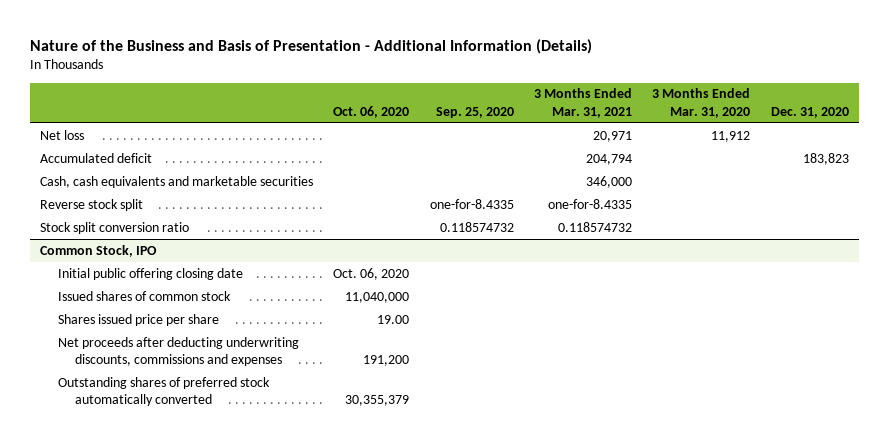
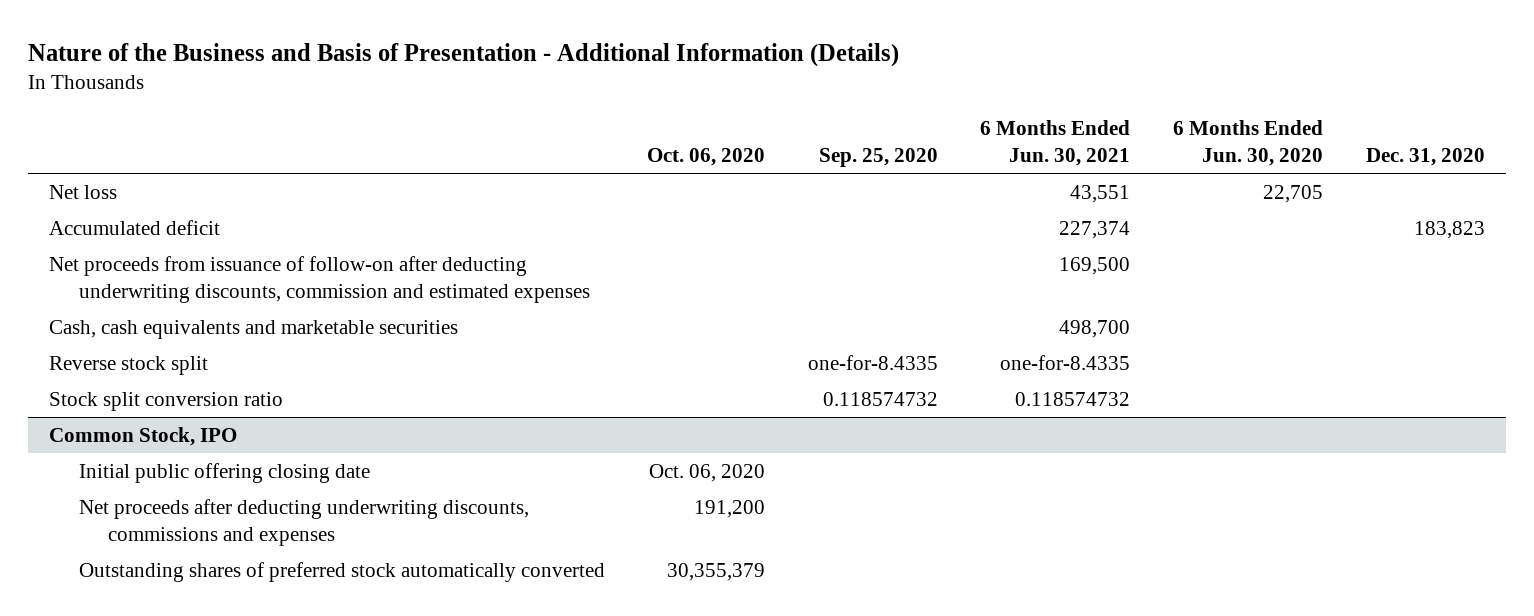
[534,88,633,118] 3 Months Ended Mar. 31, 2021 -> none
[652,88,751,118] 3 Months Ended Mar. 31, 2020 -> none
none -> [980,120,1131,167] 6 Months Ended Jun. 30, 2021
none -> [1173,120,1324,167] 6 Months Ended Jun. 30, 2020
none -> [49,255,590,303] Net proceeds from issuance of follow-on after deducting underwriting discounts, commission and estimated expenses
[57,290,231,301] Issued shares of common stock -> none
[57,313,219,326] Shares issued price per share -> none

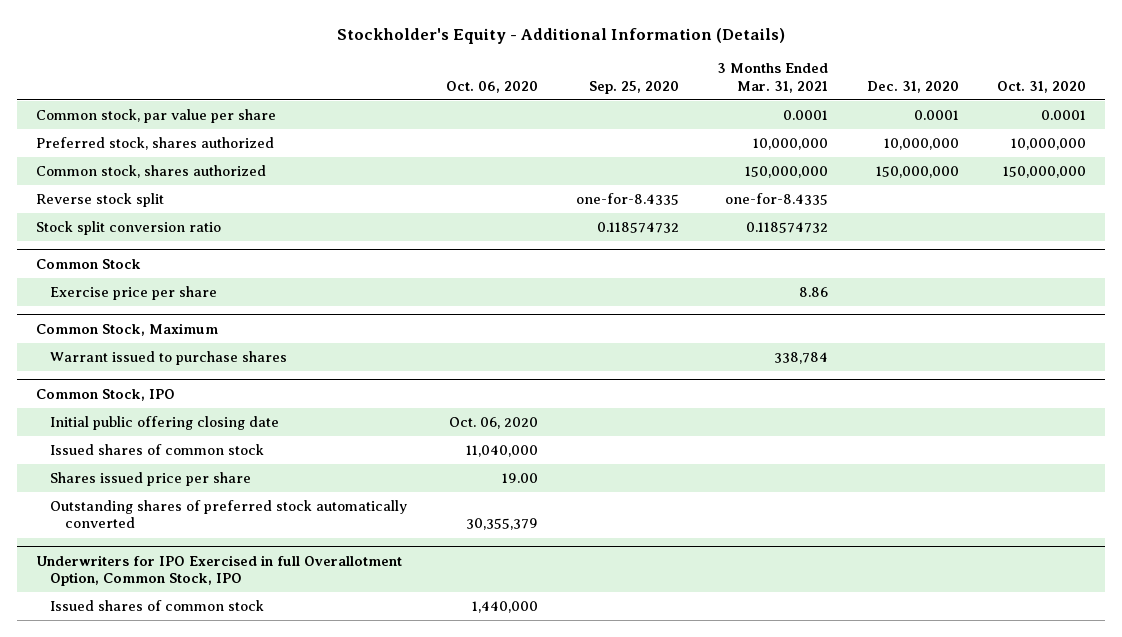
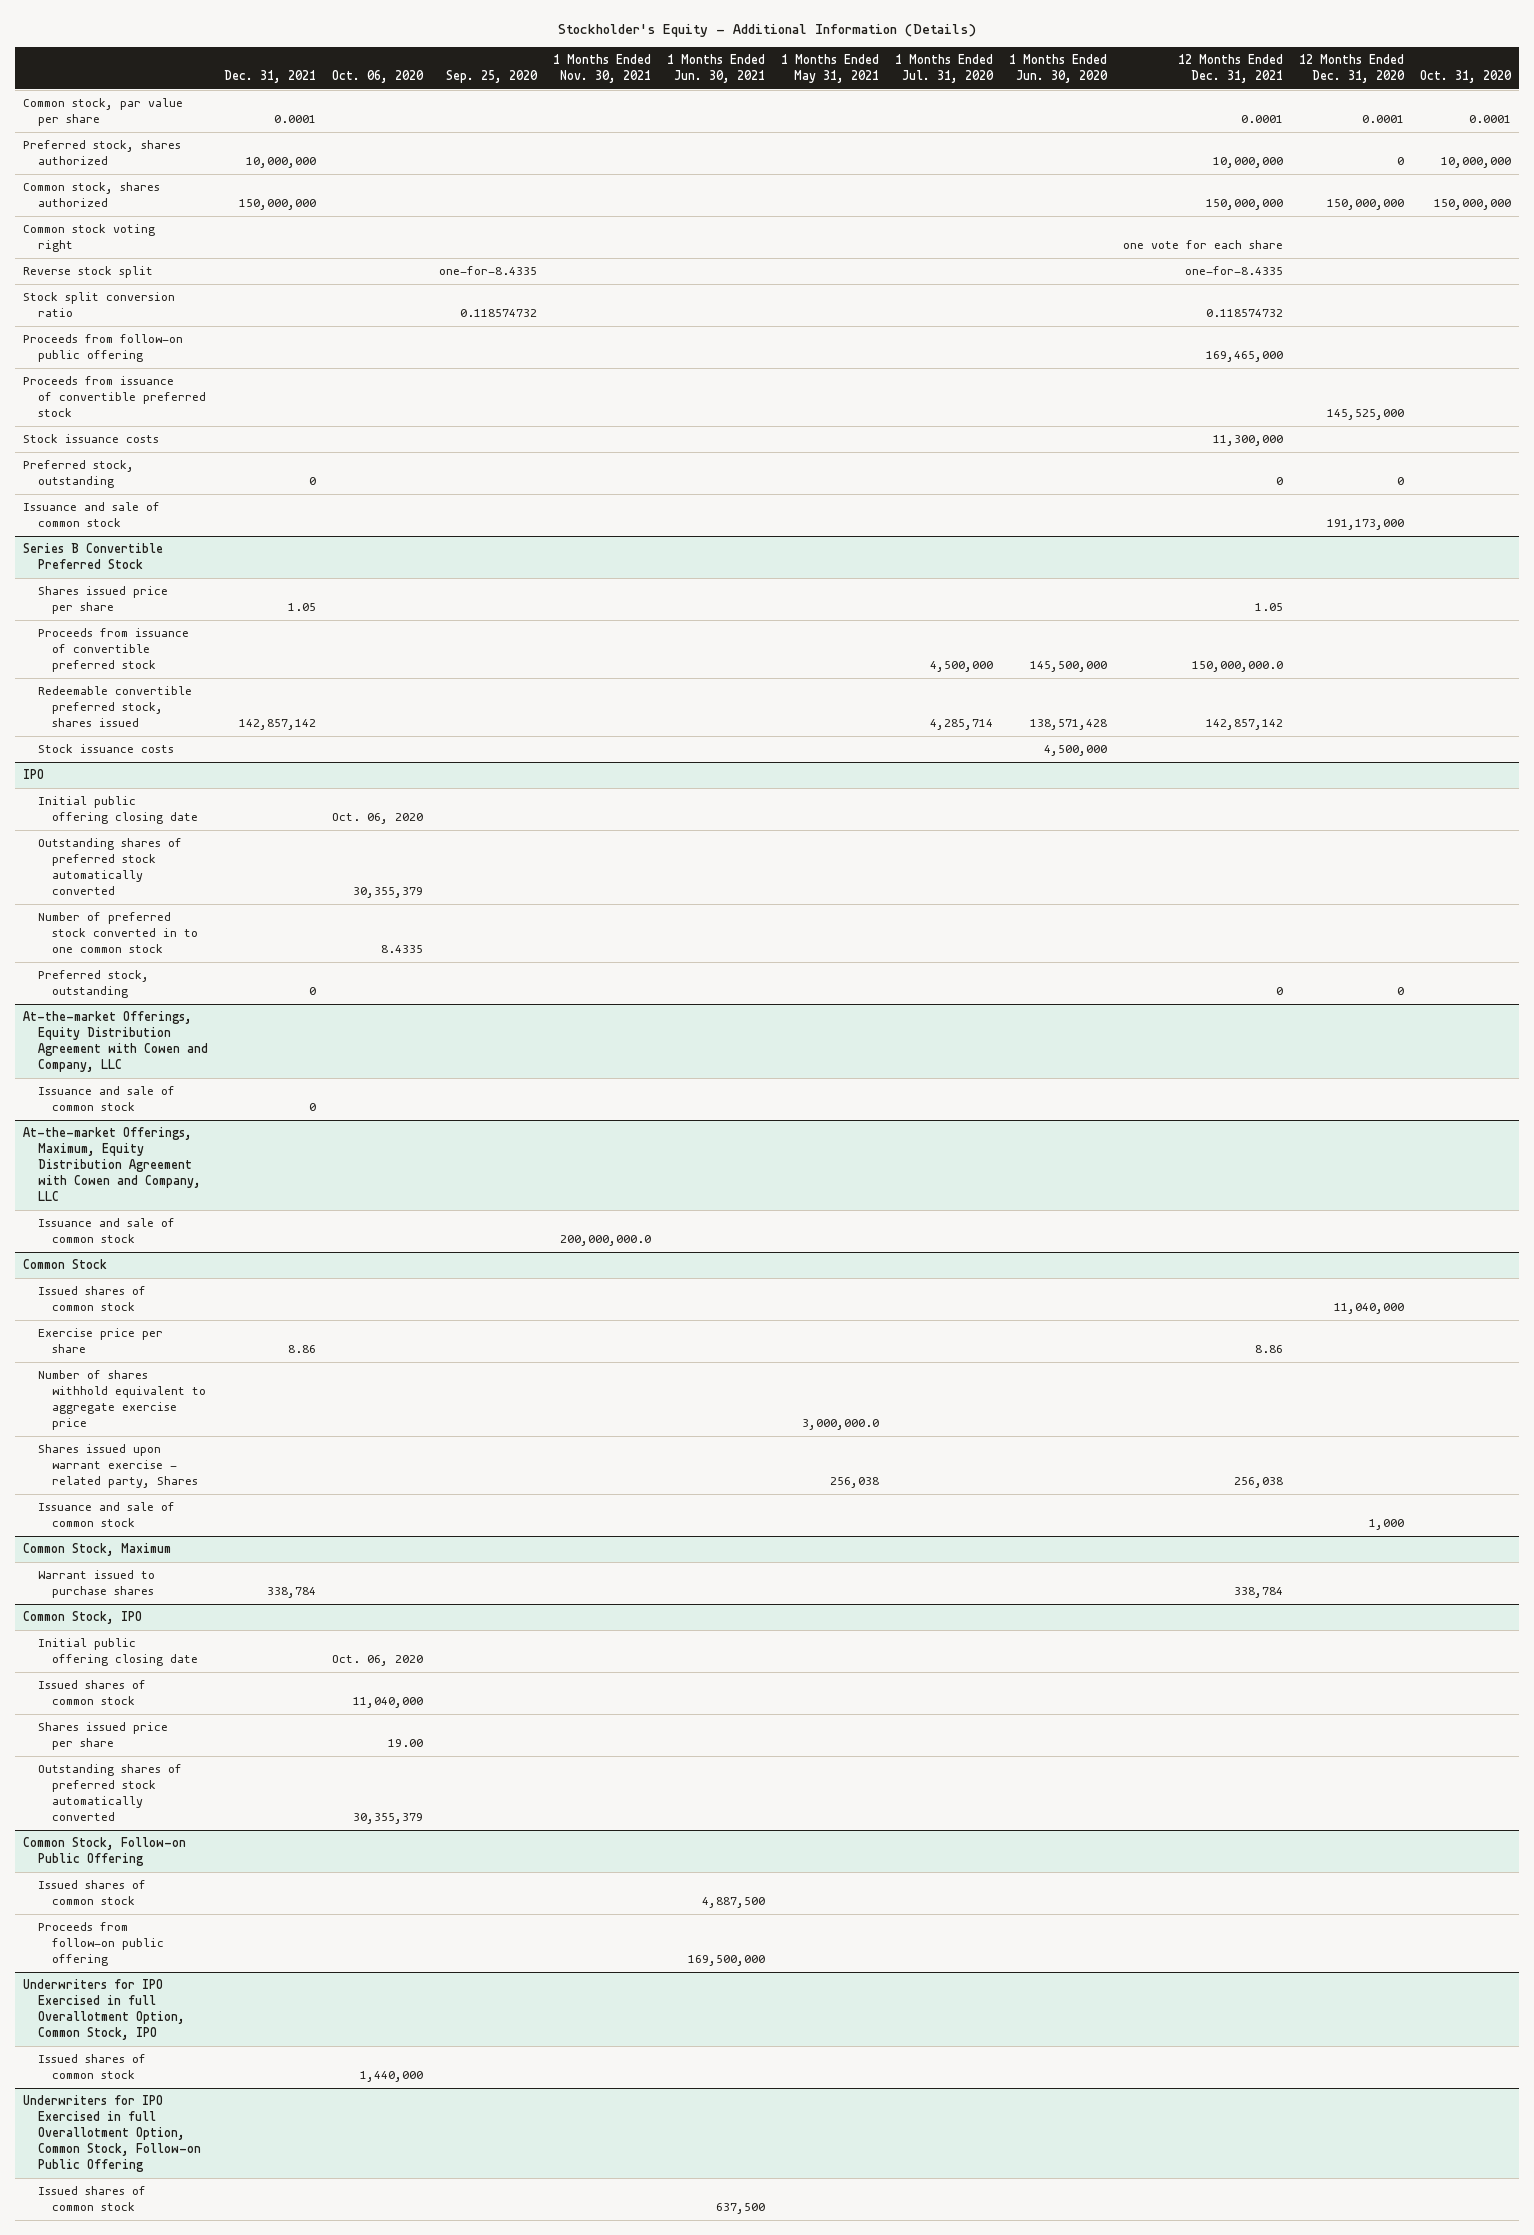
[717,63,829,93] 3 Months Ended Mar. 31, 2021 -> none
[866,80,959,93] Dec. 31, 2020 -> none
none -> [223,69,316,83] Dec. 31, 2021
none -> [552,53,651,83] 1 Months Ended Nov. 30, 2021
none -> [666,53,765,83] 1 Months Ended Jun. 30, 2021
none -> [780,53,879,83] 1 Months Ended May 31, 2021
none -> [895,53,995,83] 1 Months Ended Jul. 31, 2020
none -> [1009,53,1109,83] 1 Months Ended Jun. 30, 2020
none -> [1178,53,1284,83] 12 Months Ended Dec. 31, 2021
none -> [1299,53,1406,83] 12 Months Ended Dec. 31, 2020
none -> [23,224,156,253] Common stock voting right
none -> [23,334,184,363] Proceeds from follow-on public offering
none -> [23,376,206,418] Proceeds from issuance of convertible preferred stock
none -> [23,434,160,444] Stock issuance costs
none -> [23,460,135,489] Preferred stock, outstanding
none -> [23,502,161,528] Issuance and sale of common stock
none -> [23,543,164,570] Series B Convertible Preferred Stock
none -> [37,586,168,615] Shares issued price per share
none -> [37,628,189,673] Proceeds from issuance of convertible preferred stock
none -> [37,686,192,728] Redeemable convertible preferred stock, shares issued
none -> [37,744,174,754] Stock issuance costs
none -> [23,769,45,780] IPO
none -> [37,796,199,825] Initial public offering closing date
none -> [37,838,182,896] Outstanding shares of preferred stock automatically converted
none -> [37,912,199,954] Number of preferred stock converted in to one common stock
none -> [37,970,149,999] Preferred stock, outstanding
none -> [23,1011,208,1073] At-the-market Offerings, Equity Distribution Agreement with Cowen and Company, LLC
none -> [37,1086,175,1112] Issuance and sale of common stock
none -> [23,1127,201,1202] At-the-market Offerings, Maximum, Equity Distribution Agreement with Cowen and Company, LLC
none -> [37,1218,175,1244] Issuance and sale of common stock
none -> [37,1286,146,1312] Issued shares of common stock
none -> [37,1370,207,1431] Number of shares withhold equivalent to aggregate exercise price
none -> [37,1444,199,1489] Shares issued upon warrant exercise - related party, Shares
none -> [37,1502,175,1528] Issuance and sale of common stock
none -> [23,1837,187,1867] Common Stock, Follow-on Public Offering
none -> [37,1880,146,1906] Issued shares of common stock
none -> [37,1922,165,1967] Proceeds from follow-on public offering
none -> [23,2095,201,2173] Underwriters for IPO Exercised in full Overallotment Option, Common Stock, Follow-on Public Offering
none -> [37,2186,146,2212] Issued shares of common stock

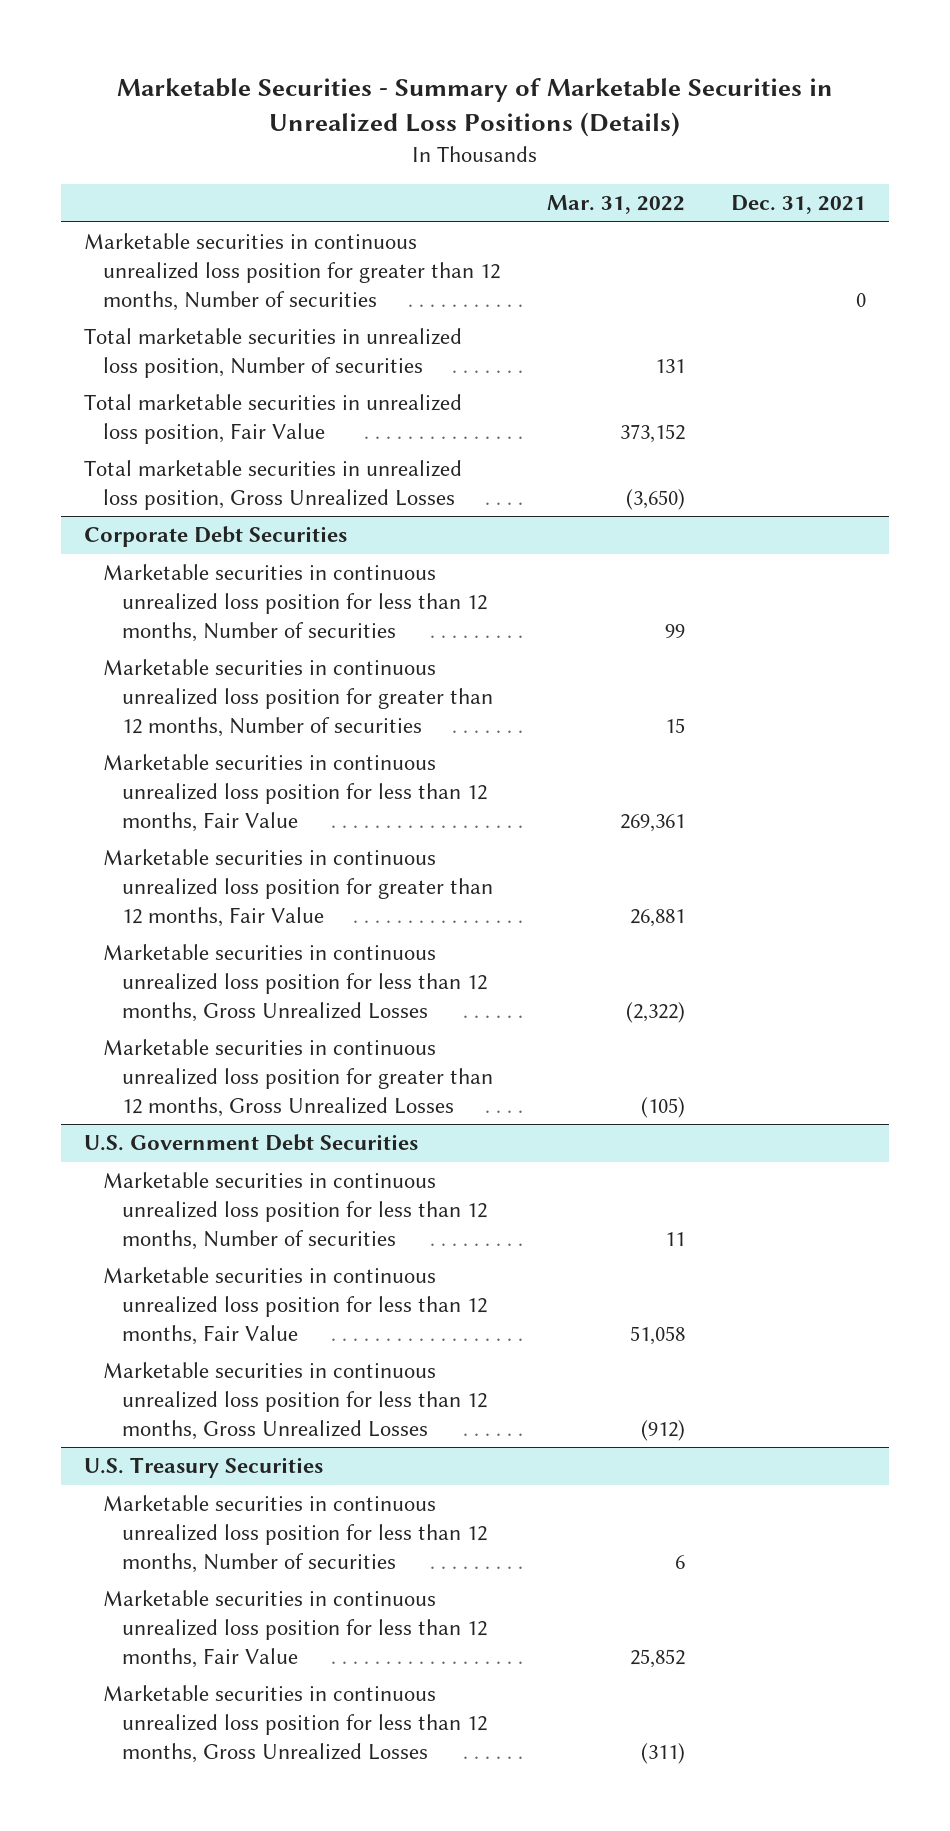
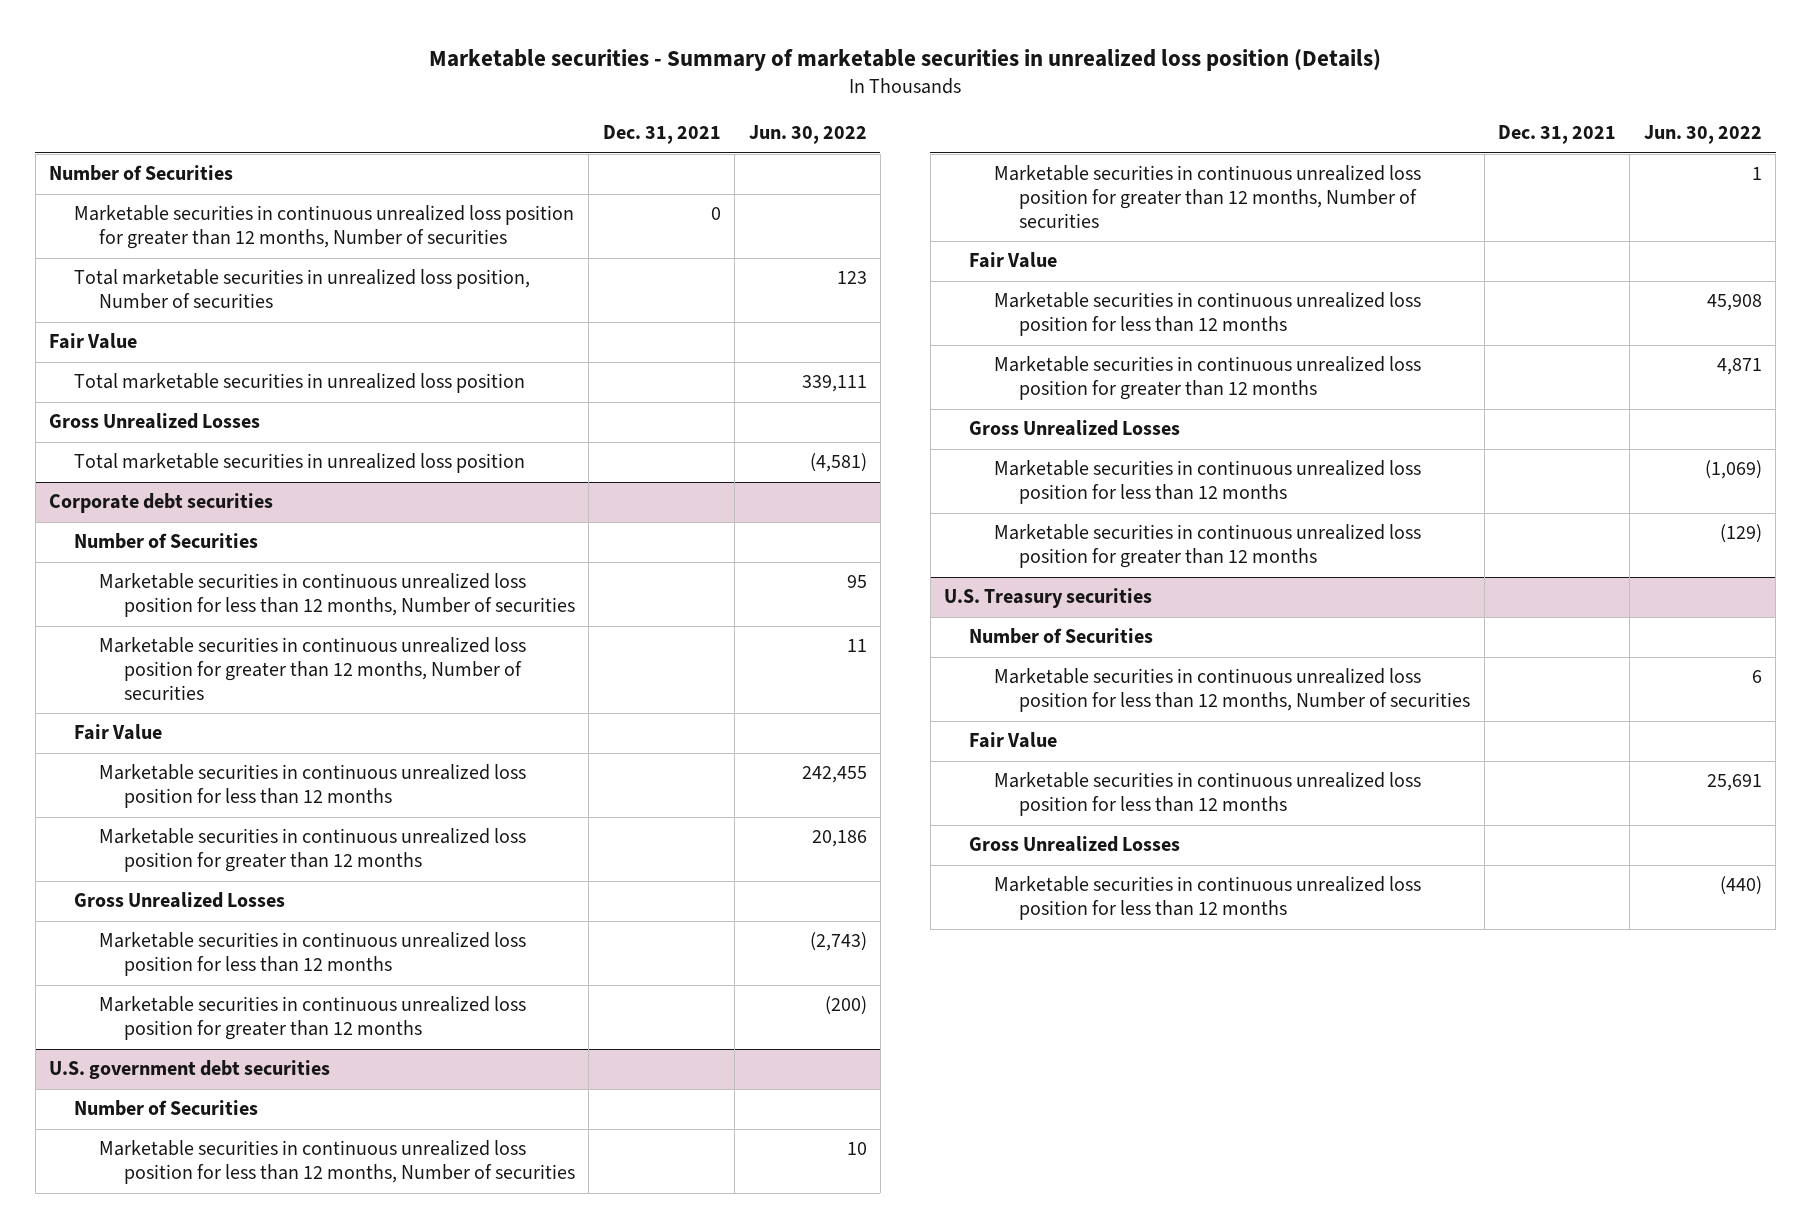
[117,78,834,138] Marketable Securities - Summary of Marketable Securities in Unrealized Loss Positions (Details) -> [429,49,1382,72] Marketable securities - Summary of marketable securities in unrealized loss position (Details)
[546,195,685,215] Mar. 31, 2022 -> none
none -> [748,125,867,145] Jun. 30, 2022
none -> [48,165,233,182] Number of Securities
none -> [48,333,137,350] Fair Value
[84,394,463,444] Total marketable securities in unrealized loss position, Fair Value -> [74,373,526,394] Total marketable securities in unrealized loss position
none -> [48,413,260,430] Gross Unrealized Losses
[84,460,463,510] Total marketable securities in unrealized loss position, Gross Unrealized Losses -> [74,453,526,474] Total marketable securities in unrealized loss position
[84,526,348,548] Corporate Debt Securities -> [48,493,273,514] Corporate debt securities
none -> [74,533,259,550] Number of Securities
none -> [74,724,163,741] Fair Value
[103,754,488,832] Marketable securities in continuous unrealized loss position for less than 12 months, Fair Value -> [99,764,527,809] Marketable securities in continuous unrealized loss position for less than 12 months
[103,849,494,927] Marketable securities in continuous unrealized loss position for greater than 12 months, Fair Value -> [99,828,527,873] Marketable securities in continuous unrealized loss position for greater than 12 months
none -> [74,892,286,909] Gross Unrealized Losses
[103,944,488,1022] Marketable securities in continuous unrealized loss position for less than 12 months, Gross Unrealized Losses -> [99,932,527,977] Marketable securities in continuous unrealized loss position for less than 12 months
[103,1039,494,1117] Marketable securities in continuous unrealized loss position for greater than 12 months, Gross Unrealized Losses -> [99,996,527,1041] Marketable securities in continuous unrealized loss position for greater than 12 months
[84,1134,419,1152] U.S. Government Debt Securities -> [48,1060,330,1080] U.S. government debt securities
none -> [74,1100,259,1117] Number of Securities
none -> [994,165,1422,229] Marketable securities in continuous unrealized loss position for greater than 12 months, Number of securities
none -> [969,252,1058,269] Fair Value
[103,1267,488,1345] Marketable securities in continuous unrealized loss position for less than 12 months, Fair Value -> [994,292,1422,337] Marketable securities in continuous unrealized loss position for less than 12 months
none -> [994,356,1422,401] Marketable securities in continuous unrealized loss position for greater than 12 months
none -> [969,420,1181,437] Gross Unrealized Losses
[103,1362,488,1440] Marketable securities in continuous unrealized loss position for less than 12 months, Gross Unrealized Losses -> [994,460,1422,505] Marketable securities in continuous unrealized loss position for less than 12 months
none -> [994,524,1422,569] Marketable securities in continuous unrealized loss position for greater than 12 months
[84,1457,324,1479] U.S. Treasury Securities -> [944,588,1153,609] U.S. Treasury securities
none -> [969,628,1154,645] Number of Securities
none -> [969,732,1058,749] Fair Value
[103,1590,488,1668] Marketable securities in continuous unrealized loss position for less than 12 months, Fair Value -> [994,772,1422,817] Marketable securities in continuous unrealized loss position for less than 12 months
none -> [969,836,1181,853] Gross Unrealized Losses
[103,1685,488,1763] Marketable securities in continuous unrealized loss position for less than 12 months, Gross Unrealized Losses -> [994,876,1422,921] Marketable securities in continuous unrealized loss position for less than 12 months

